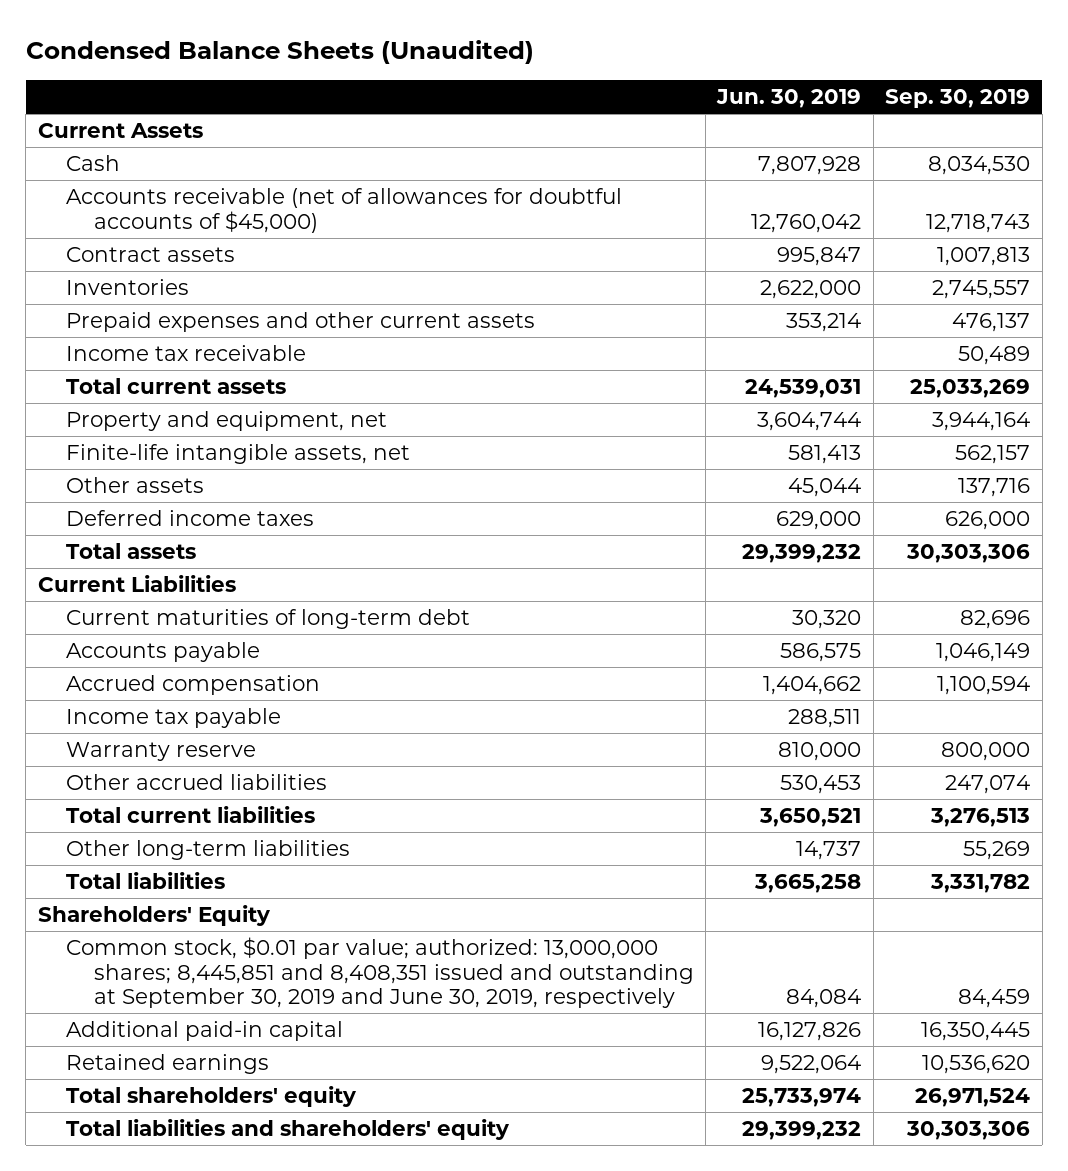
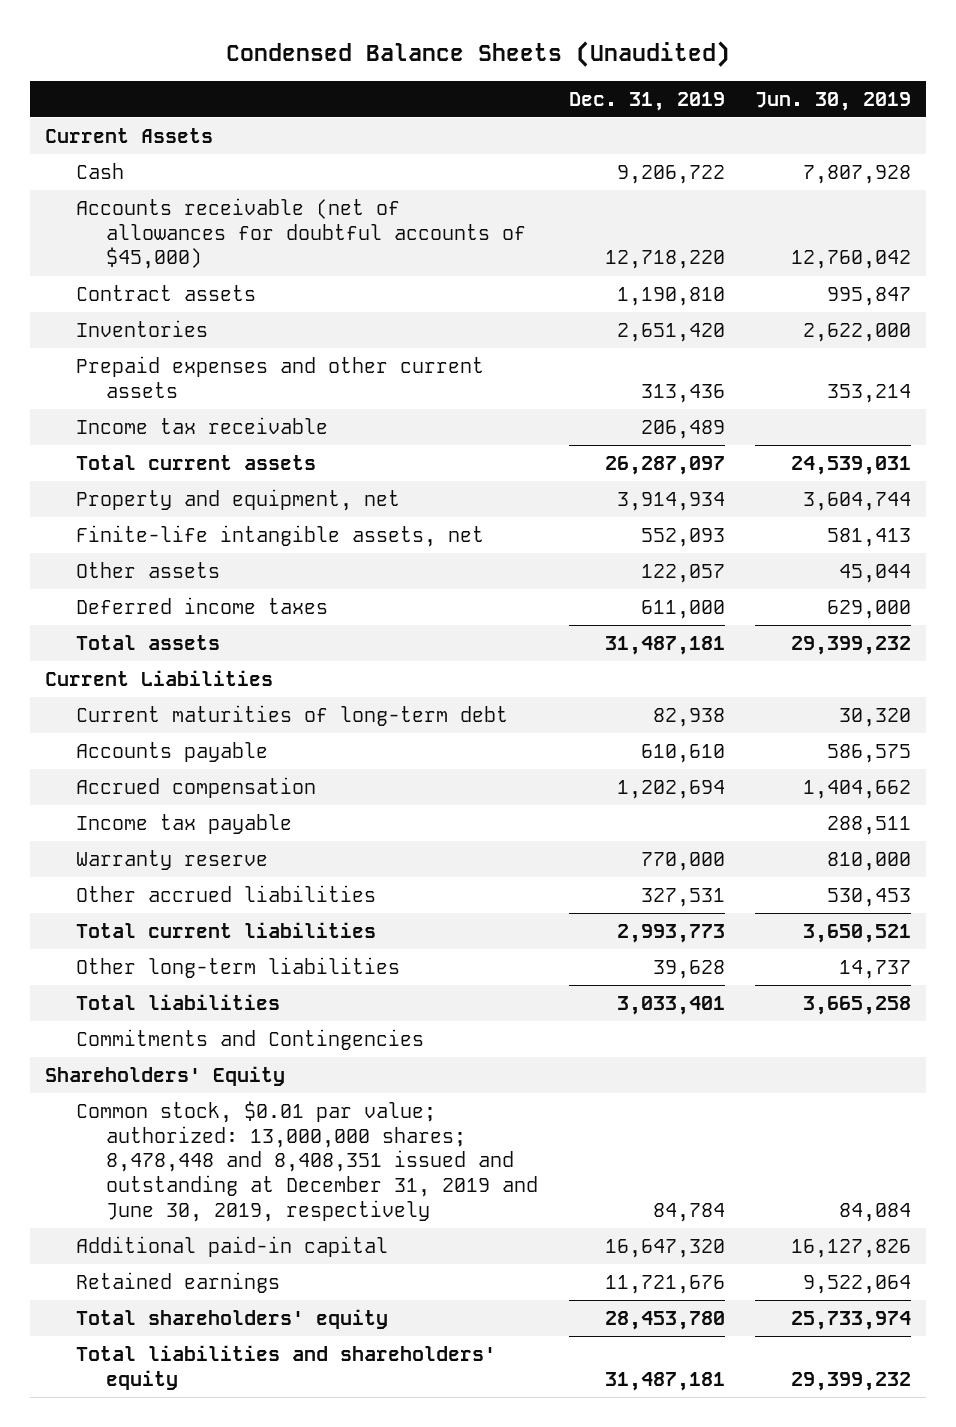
[885,89,1031,109] Sep. 30, 2019 -> none
none -> [568,91,725,111] Dec. 31, 2019
none -> [75,1029,424,1051] Commitments and Contingencies
[65,936,694,1009] Common stock, $0.01 par value; authorized: 13,000,000 shares; 8,445,851 and 8,408,351 issued and outstanding at September 30, 2019 and June 30, 2019, respectively -> [75,1101,539,1222] Common stock, $0.01 par value; authorized: 13,000,000 shares; 8,478,448 and 8,408,351 issued and outstanding at December 31, 2019 and June 30, 2019, respectively

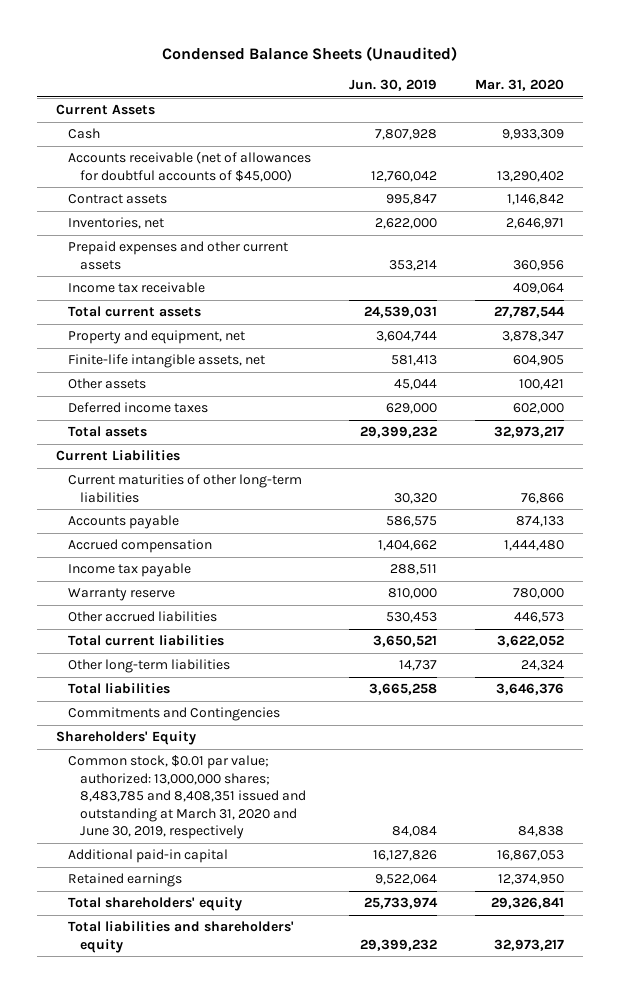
[568,91,725,111] Dec. 31, 2019 -> none
none -> [475,79,565,92] Mar. 31, 2020
[75,320,208,338] Inventories -> [68,217,165,230] Inventories, net
[75,705,508,727] Current maturities of long-term debt -> [68,474,303,503] Current maturities of other long-term liabilities
[75,1101,539,1222] Common stock, $0.01 par value; authorized: 13,000,000 shares; 8,478,448 and 8,408,351 issued and outstanding at December 31, 2019 and June 30, 2019, respectively -> [68,755,306,840] Common stock, $0.01 par value; authorized: 13,000,000 shares; 8,483,785 and 8,408,351 issued and outstanding at March 31, 2020 and June 30, 2019, respectively

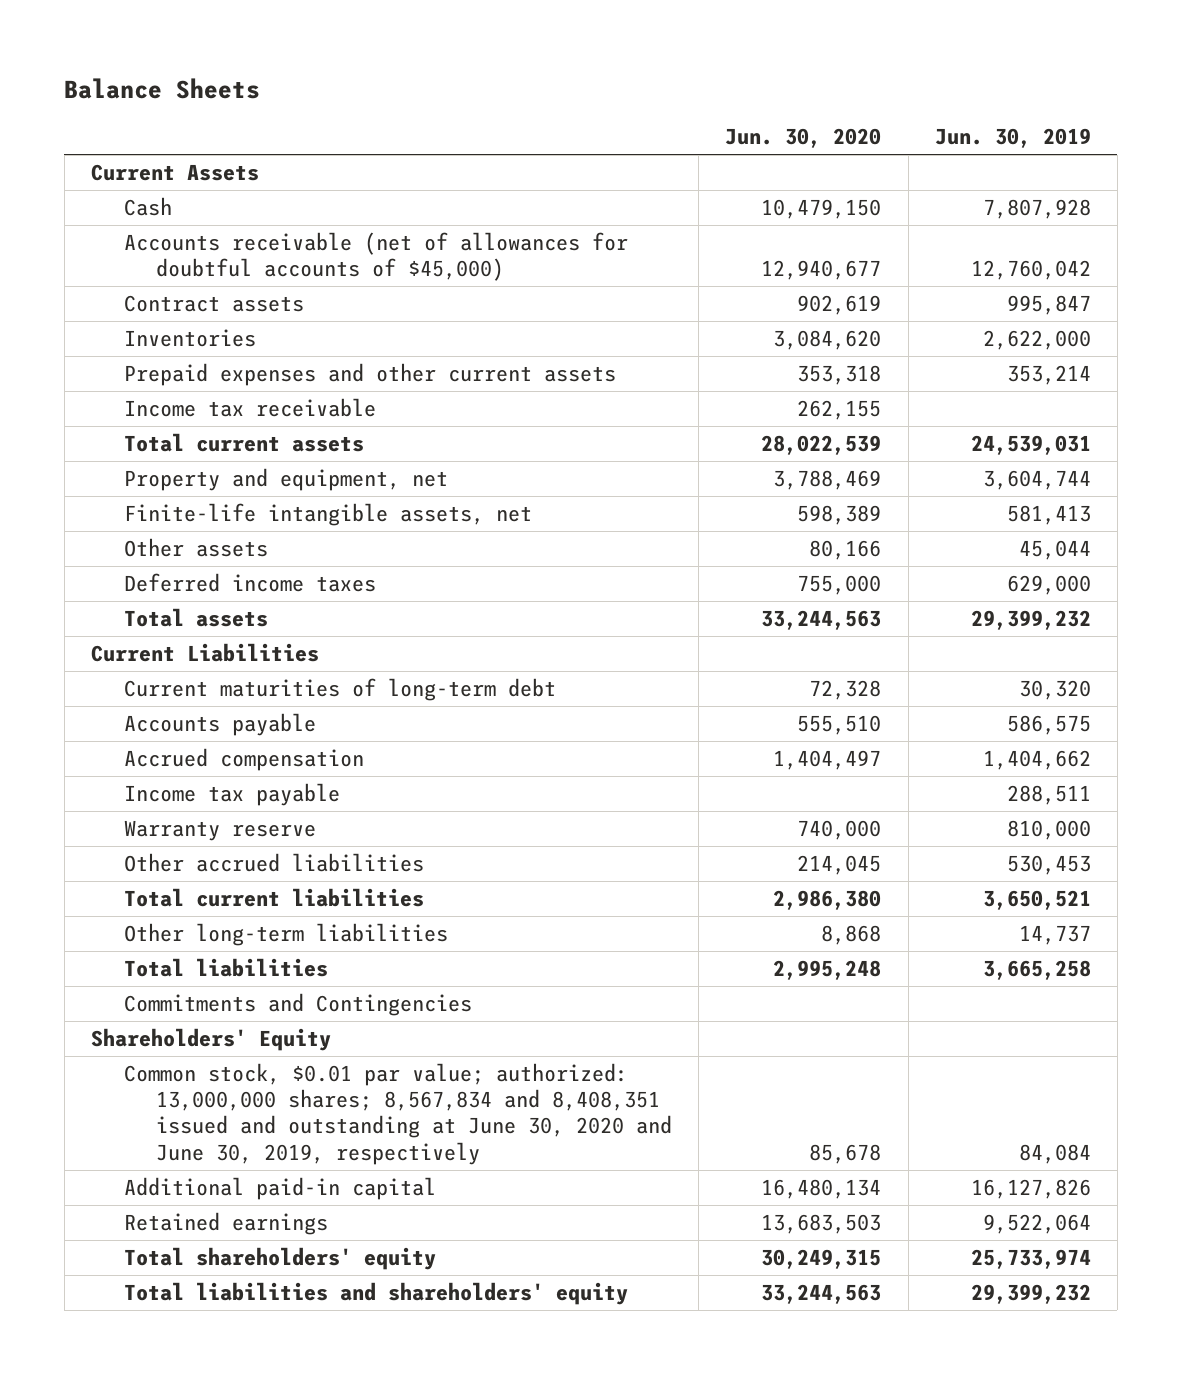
[162,46,458,62] Condensed Balance Sheets (Unaudited) -> [64,77,261,99] Balance Sheets
[475,79,565,92] Mar. 31, 2020 -> none
none -> [725,128,882,149] Jun. 30, 2020
[68,217,165,230] Inventories, net -> [123,329,256,348] Inventories
[68,474,303,503] Current maturities of other long-term liabilities -> [123,678,556,702] Current maturities of long-term debt
[68,755,306,840] Common stock, $0.01 par value; authorized: 13,000,000 shares; 8,483,785 and 8,408,351 issued and outstanding at March 31, 2020 and June 30, 2019, respectively -> [123,1063,673,1165] Common stock, $0.01 par value; authorized: 13,000,000 shares; 8,567,834 and 8,408,351 issued and outstanding at June 30, 2020 and June 30, 2019, respectively

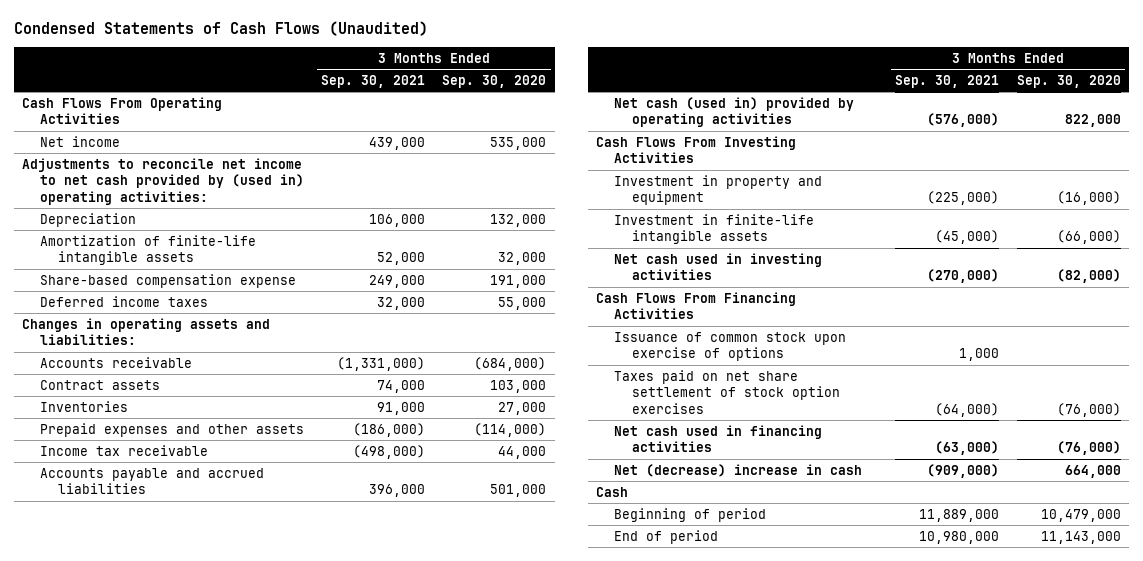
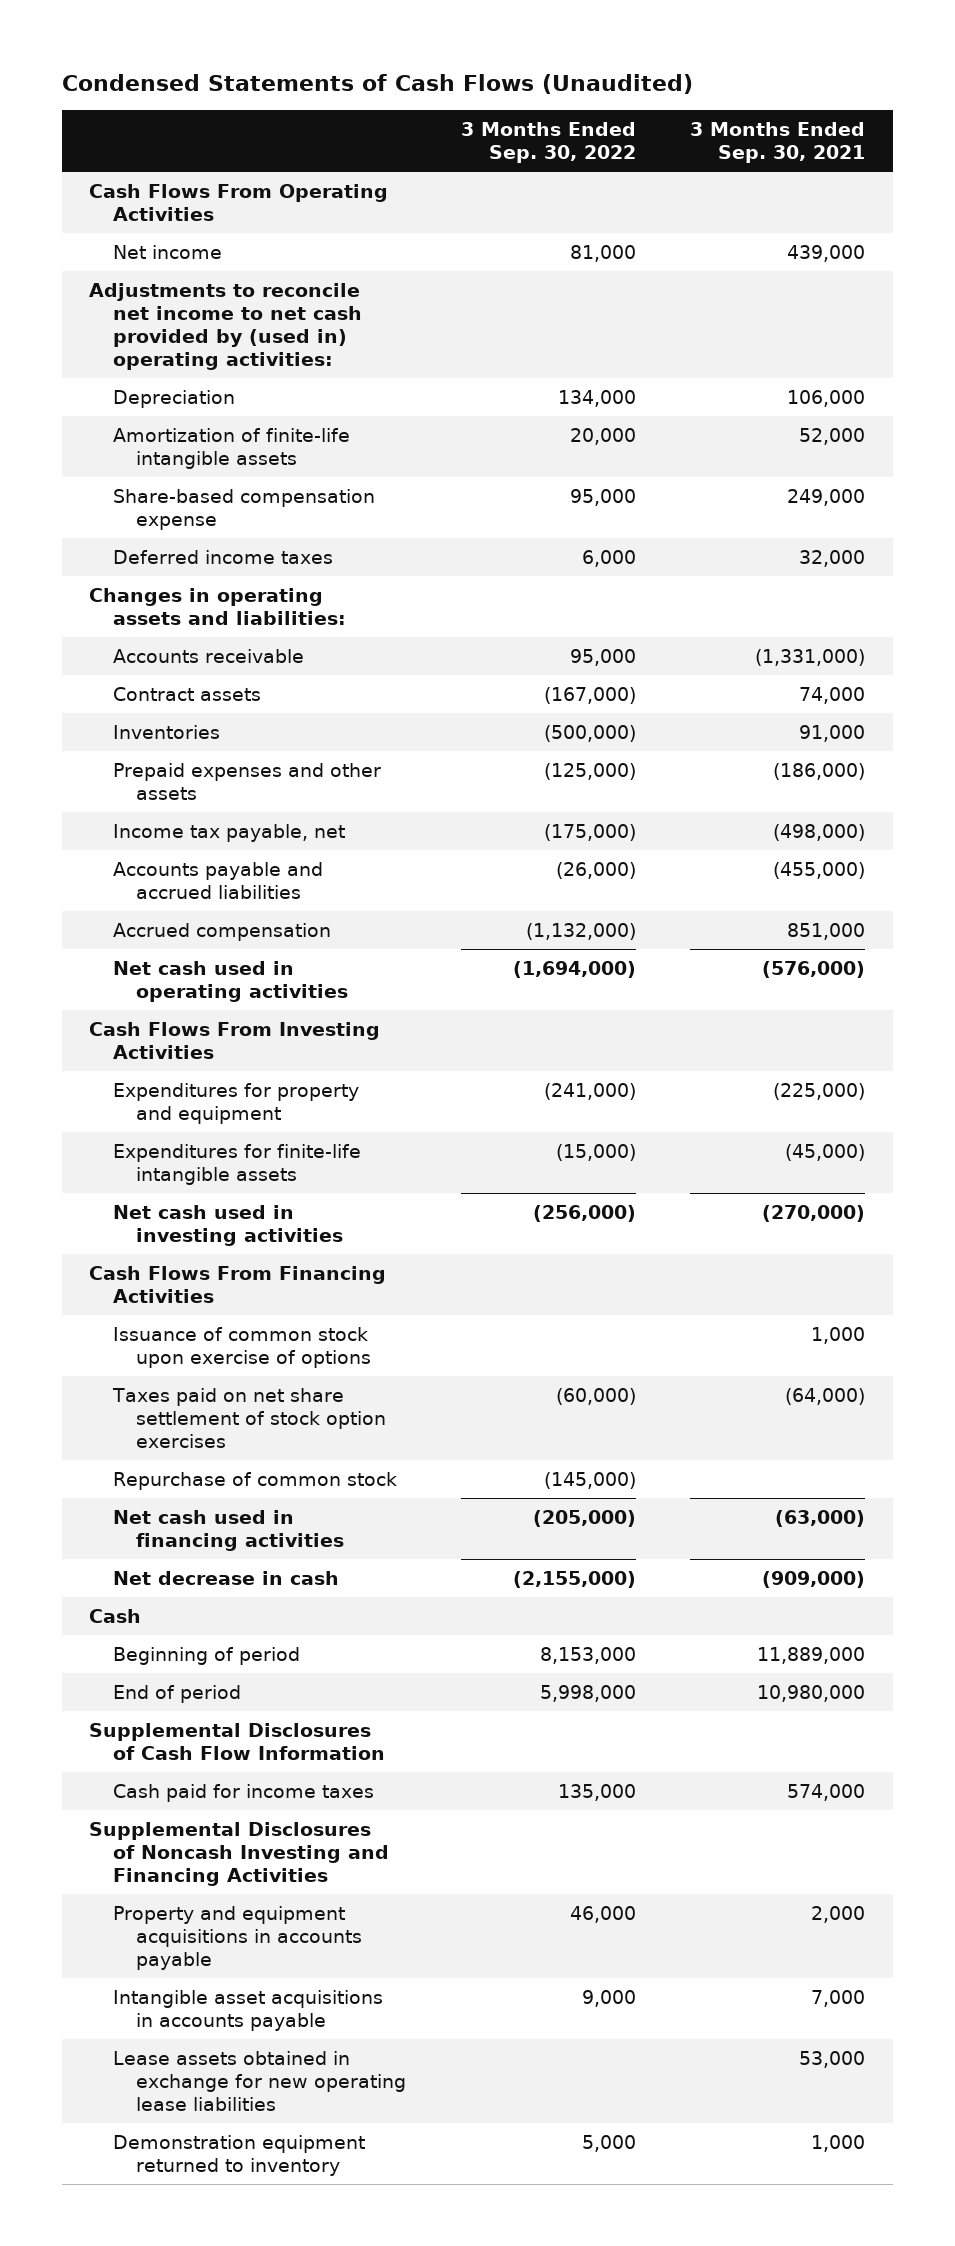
[442,75,547,89] Sep. 30, 2020 -> none
none -> [460,122,636,164] 3 Months Ended Sep. 30, 2022
[40,444,209,456] Income tax receivable -> [112,823,345,842] Income tax payable, net
[369,484,426,498] 396,000 -> [773,861,866,879] (455,000)
none -> [112,922,331,941] Accrued compensation
[614,96,855,128] Net cash (used in) provided by operating activities -> [112,960,348,1002] Net cash used in operating activities
[614,174,823,206] Investment in property and equipment -> [112,1082,359,1124] Expenditures for property and equipment
[614,213,815,245] Investment in finite-life intangible assets -> [112,1143,361,1185] Expenditures for finite-life intangible assets
none -> [112,1471,397,1490] Repurchase of common stock
[614,463,863,477] Net (decrease) increase in cash -> [112,1570,339,1585] Net decrease in cash
none -> [89,1722,385,1760] Supplemental Disclosures of Cash Flow Information
none -> [112,1783,374,1802] Cash paid for income taxes
none -> [89,1821,389,1886] Supplemental Disclosures of Noncash Investing and Financing Activities
none -> [112,1905,362,1970] Property and equipment acquisitions in accounts payable
none -> [112,1989,383,2031] Intangible asset acquisitions in accounts payable
none -> [112,2050,406,2111] Lease assets obtained in exchange for new operating lease liabilities
none -> [112,2134,365,2176] Demonstration equipment returned to inventory

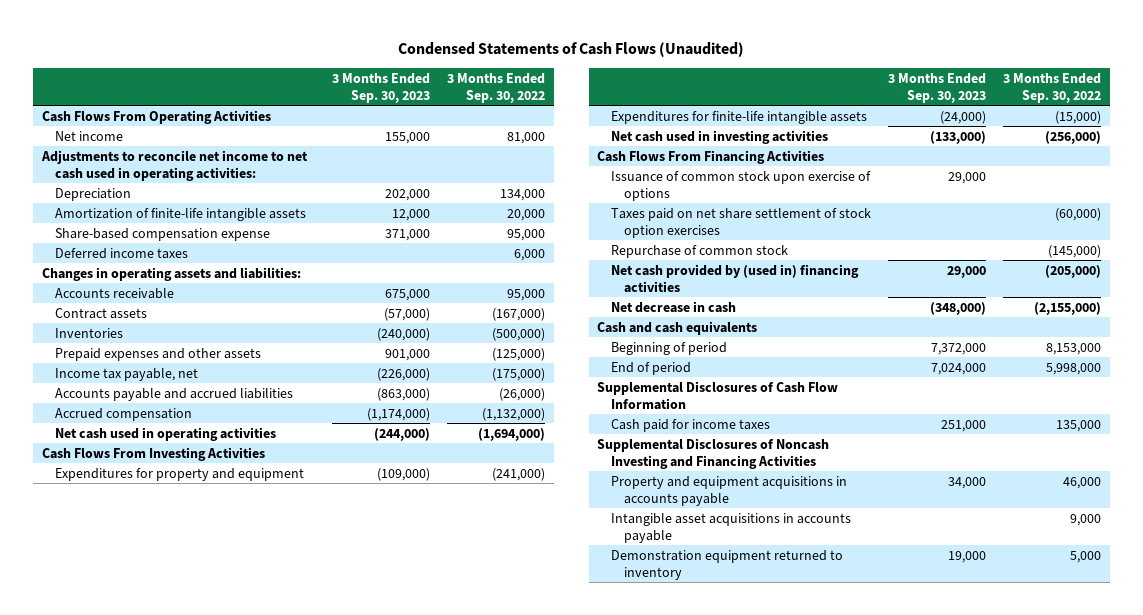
[690,122,866,164] 3 Months Ended Sep. 30, 2021 -> none
none -> [332,73,431,103] 3 Months Ended Sep. 30, 2023
[89,282,362,371] Adjustments to reconcile net income to net cash provided by (used in) operating activities: -> [40,149,308,181] Adjustments to reconcile net income to net cash used in operating activities:
[112,1509,344,1551] Net cash used in financing activities -> [610,263,859,293] Net cash provided by (used in) financing activities
[89,1608,142,1623] Cash -> [597,320,758,335] Cash and cash equivalents
[112,2050,406,2111] Lease assets obtained in exchange for new operating lease liabilities -> none

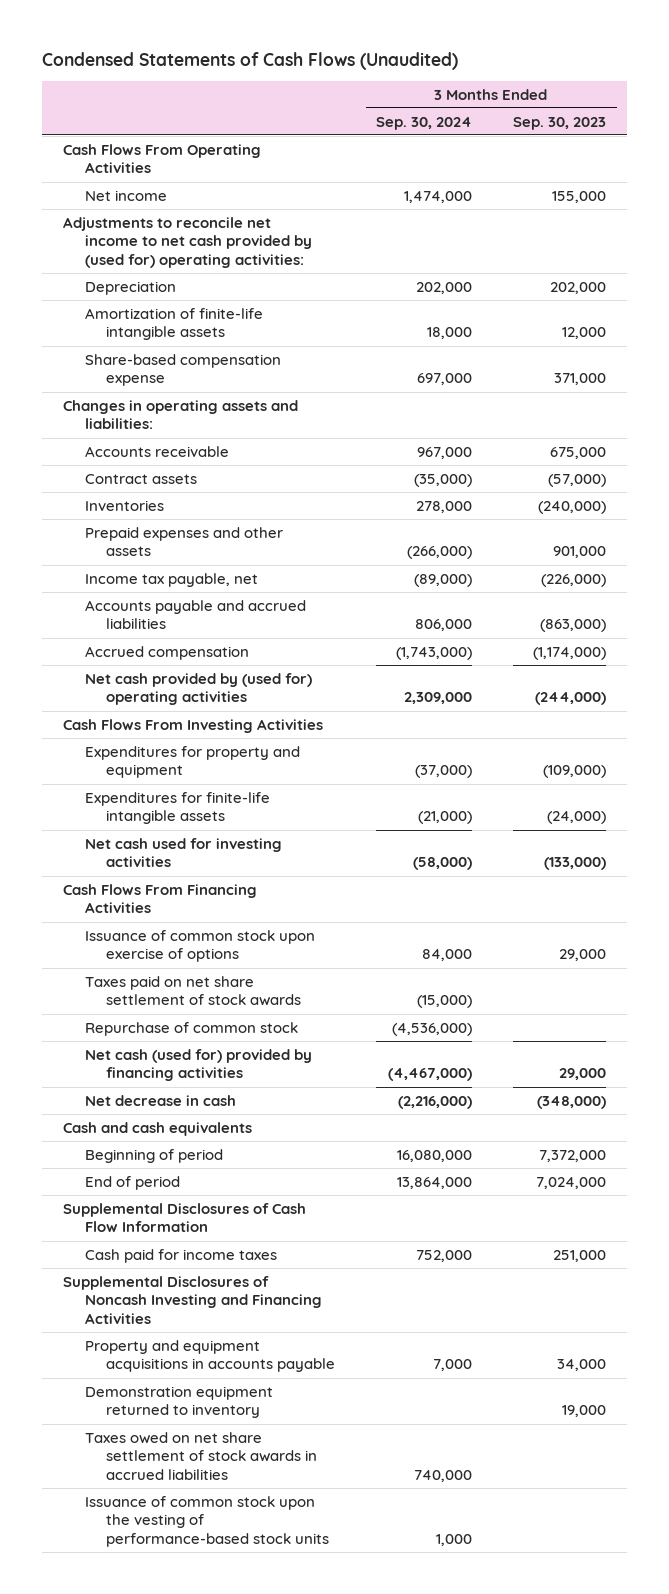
[447,73,546,103] 3 Months Ended Sep. 30, 2022 -> none
none -> [376,116,473,130] Sep. 30, 2024
[40,149,308,181] Adjustments to reconcile net income to net cash used in operating activities: -> [63,216,312,268] Adjustments to reconcile net income to net cash provided by (used for) operating activities:
[54,247,188,259] Deferred income taxes -> none
[54,426,276,441] Net cash used in operating activities -> [84,672,312,706] Net cash provided by (used for) operating activities
[610,129,828,144] Net cash used in investing activities -> [84,837,282,868] Net cash used for investing activities
[610,207,871,238] Taxes paid on net share settlement of stock option exercises -> [84,975,302,1007] Taxes paid on net share settlement of stock awards
[610,263,859,293] Net cash provided by (used in) financing activities -> [84,1048,312,1082] Net cash (used for) provided by financing activities
[610,512,851,543] Intangible asset acquisitions in accounts payable -> none
none -> [84,1431,318,1480] Taxes owed on net share settlement of stock awards in accrued liabilities
none -> [84,1495,330,1547] Issuance of common stock upon the vesting of performance-based stock units

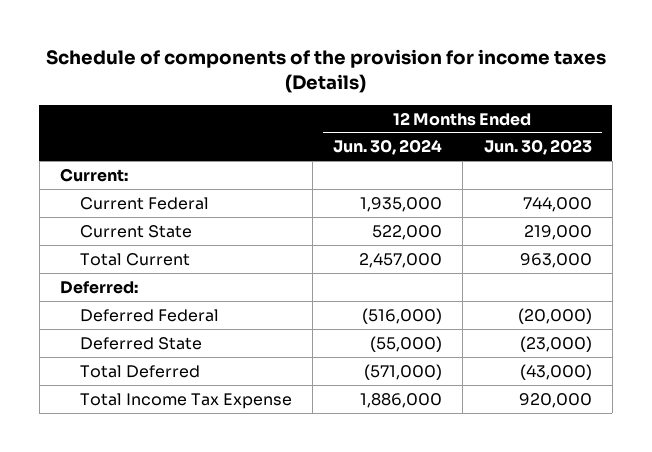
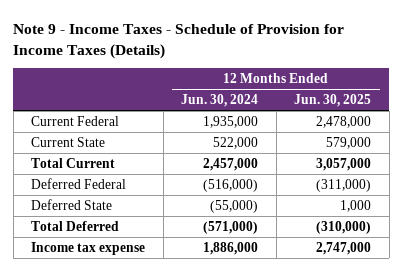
[45,49,606,93] Schedule of components of the provision for income taxes (Details) -> [13,23,345,59] Note 9 - Income Taxes - Schedule of Provision for Income Taxes (Details)
[483,139,592,156] Jun. 30, 2023 -> none
none -> [294,93,372,107] Jun. 30, 2025
[60,167,129,182] Current: -> none
[60,280,139,294] Deferred: -> none
[79,392,292,409] Total Income Tax Expense -> [31,241,146,255] Income tax expense

